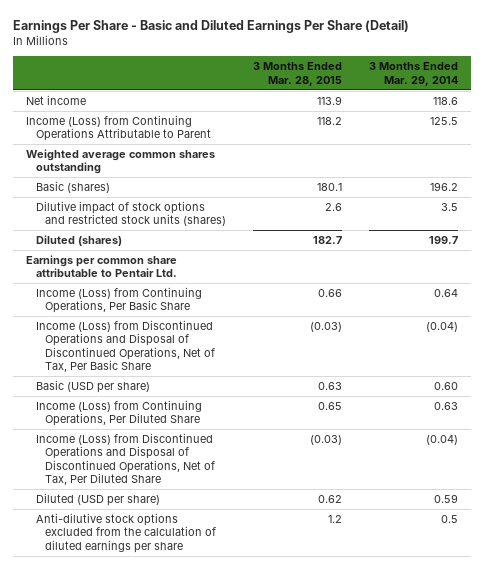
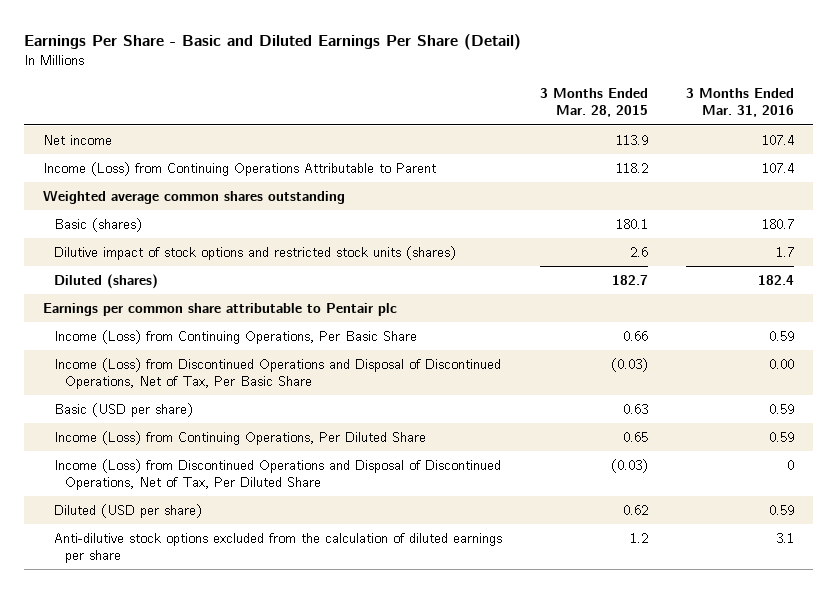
[368,62,458,86] 3 Months Ended Mar. 29, 2014 -> none
none -> [686,88,795,118] 3 Months Ended Mar. 31, 2016
[26,255,178,278] Earnings per common share attributable to Pentair Ltd. -> [43,302,398,316] Earnings per common share attributable to Pentair plc

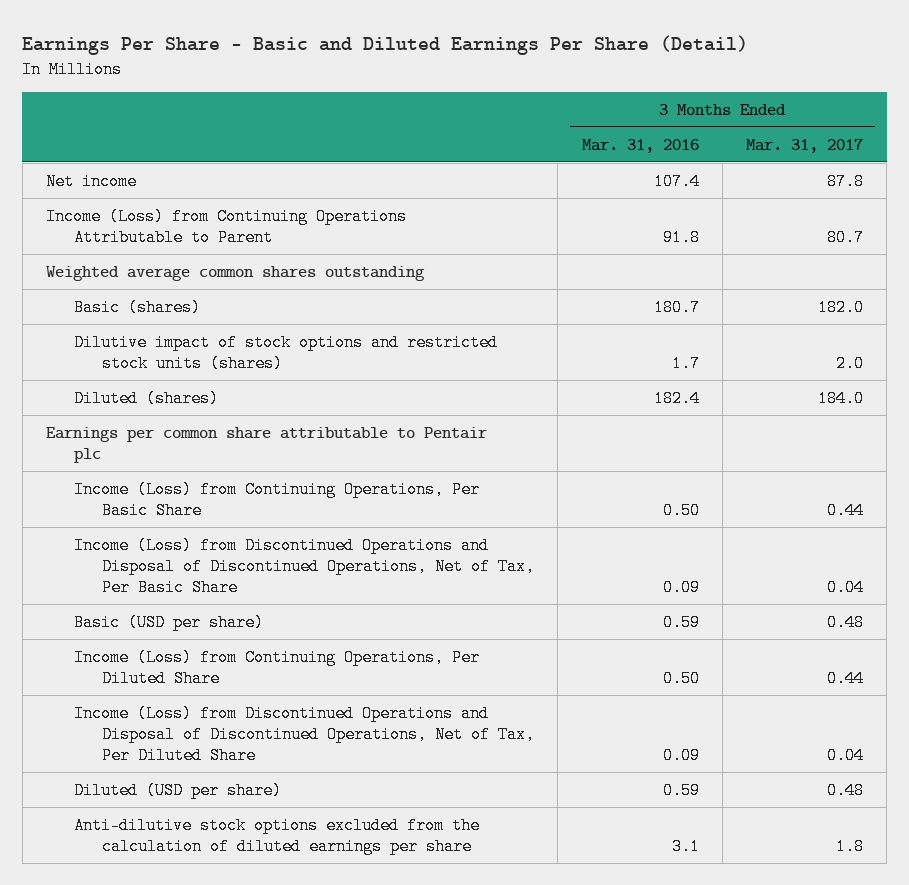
[540,88,649,118] 3 Months Ended Mar. 28, 2015 -> none
none -> [745,138,863,153] Mar. 31, 2017
[762,162,795,173] 107.4 -> [662,228,700,246] 91.8
[769,330,795,341] 0.59 -> [662,501,700,519] 0.50
[769,358,795,369] 0.00 -> [662,578,700,596] 0.09
[769,431,795,442] 0.59 -> [662,669,700,687] 0.50
[787,459,795,470] 0 -> [662,746,700,764] 0.09

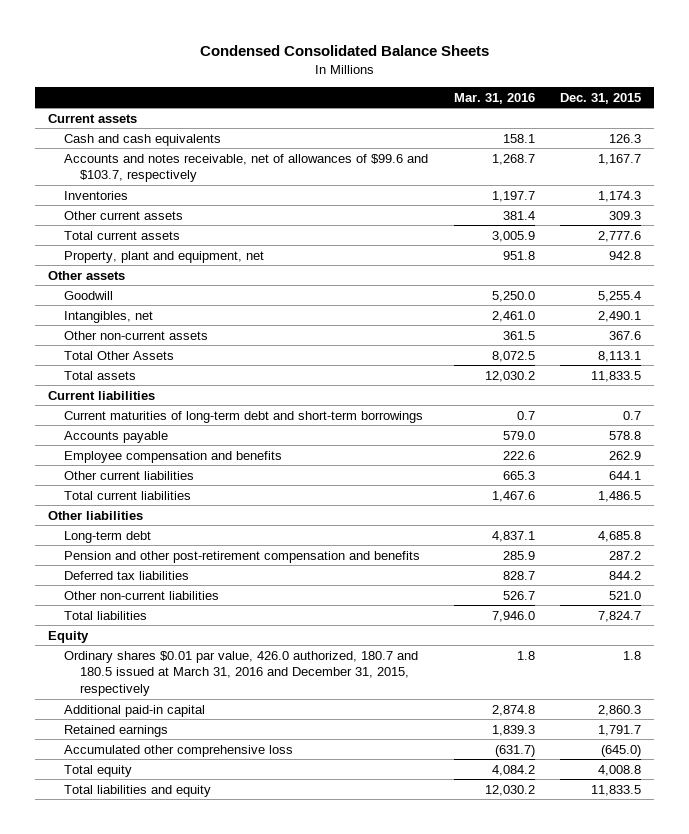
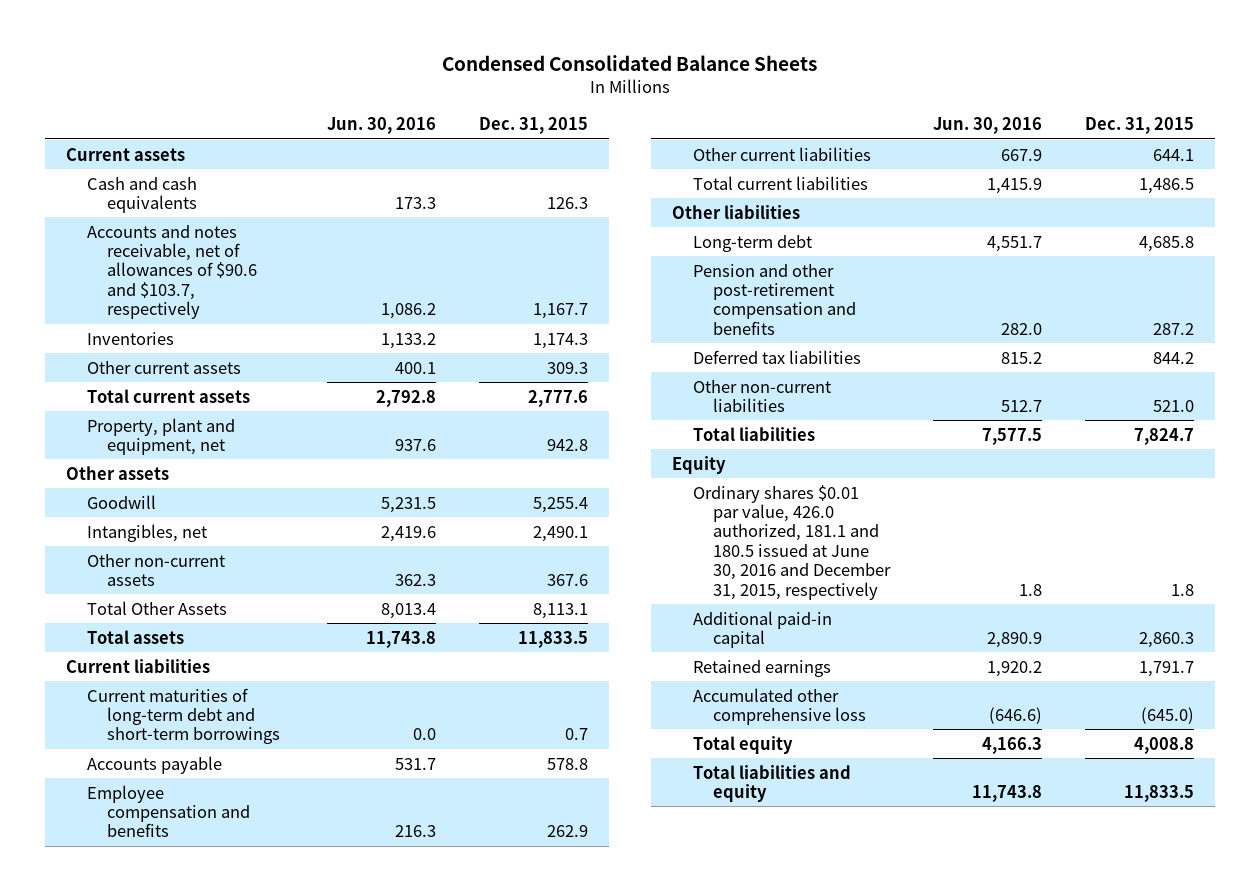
[453,92,535,104] Mar. 31, 2016 -> none
none -> [327,117,437,135] Jun. 30, 2016
[64,153,429,183] Accounts and notes receivable, net of allowances of $99.6 and $103.7, respectively -> [86,224,258,320] Accounts and notes receivable, net of allowances of $90.6 and $103.7, respectively
[64,650,419,697] Ordinary shares $0.01 par value, 426.0 authorized, 180.7 and 180.5 issued at March 31, 2016 and December 31, 2015, respectively -> [692,484,892,600] Ordinary shares $0.01 par value, 426.0 authorized, 181.1 and 180.5 issued at June 30, 2016 and December 31, 2015, respectively

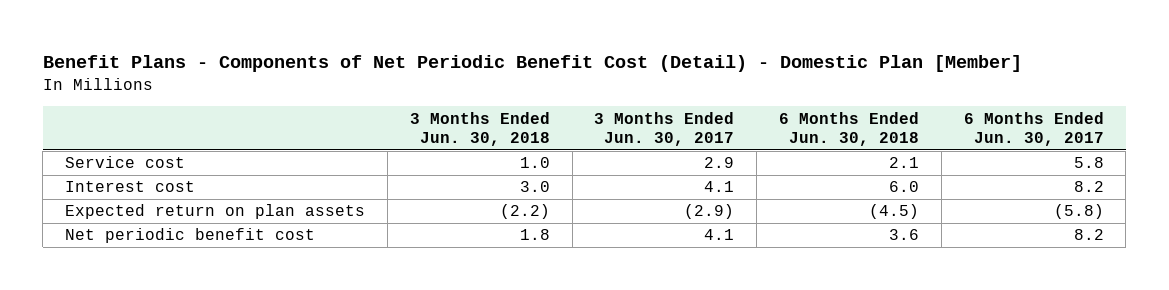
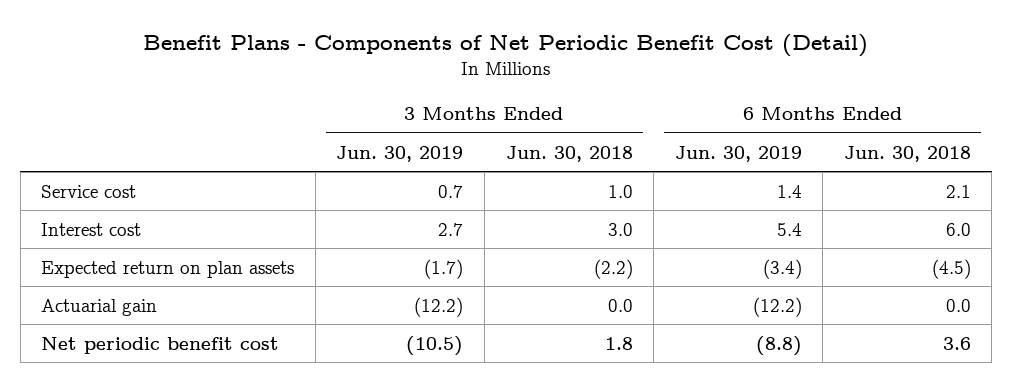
[42,55,1022,73] Benefit Plans - Components of Net Periodic Benefit Cost (Detail) - Domestic Plan [Member] -> [143,33,869,57] Benefit Plans - Components of Net Periodic Benefit Cost (Detail)
[594,111,735,147] 3 Months Ended Jun. 30, 2017 -> none
[963,111,1104,147] 6 Months Ended Jun. 30, 2017 -> none
none -> [336,145,464,162] Jun. 30, 2019
none -> [674,145,802,162] Jun. 30, 2019
none -> [41,298,158,316] Actuarial gain

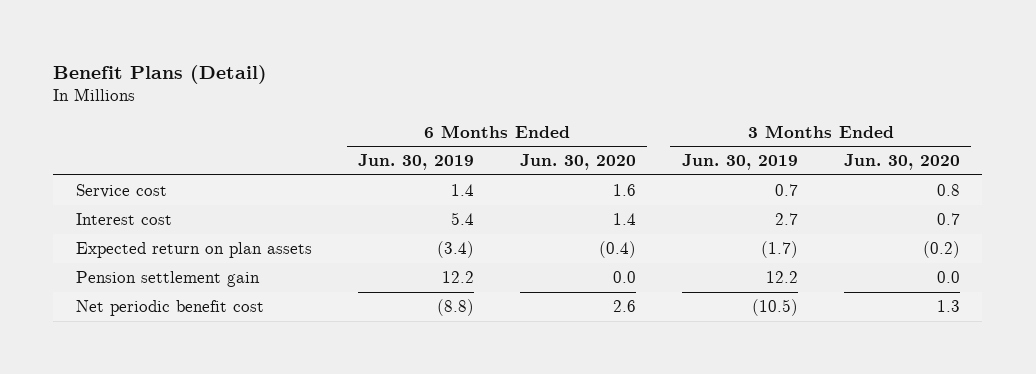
[143,33,869,57] Benefit Plans - Components of Net Periodic Benefit Cost (Detail) -> [53,64,268,84] Benefit Plans (Detail)
[505,145,633,162] Jun. 30, 2018 -> none
[843,145,971,162] Jun. 30, 2018 -> none
none -> [519,154,636,171] Jun. 30, 2020
none -> [843,154,960,171] Jun. 30, 2020
[41,298,158,316] Actuarial gain -> [76,271,261,288] Pension settlement gain
[414,296,464,317] (12.2) -> [765,271,798,284] 12.2
[752,296,802,317] (12.2) -> [442,271,475,284] 12.2

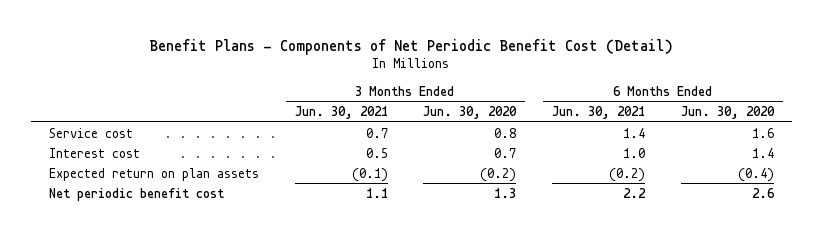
[53,64,268,84] Benefit Plans (Detail) -> [149,38,674,55] Benefit Plans - Components of Net Periodic Benefit Cost (Detail)
[358,154,475,171] Jun. 30, 2019 -> none
[681,154,798,171] Jun. 30, 2019 -> none
none -> [294,106,388,120] Jun. 30, 2021
none -> [552,106,646,120] Jun. 30, 2021
[76,271,261,288] Pension settlement gain -> none

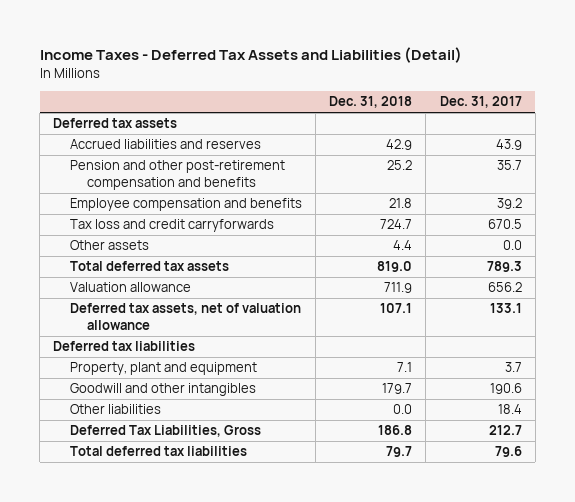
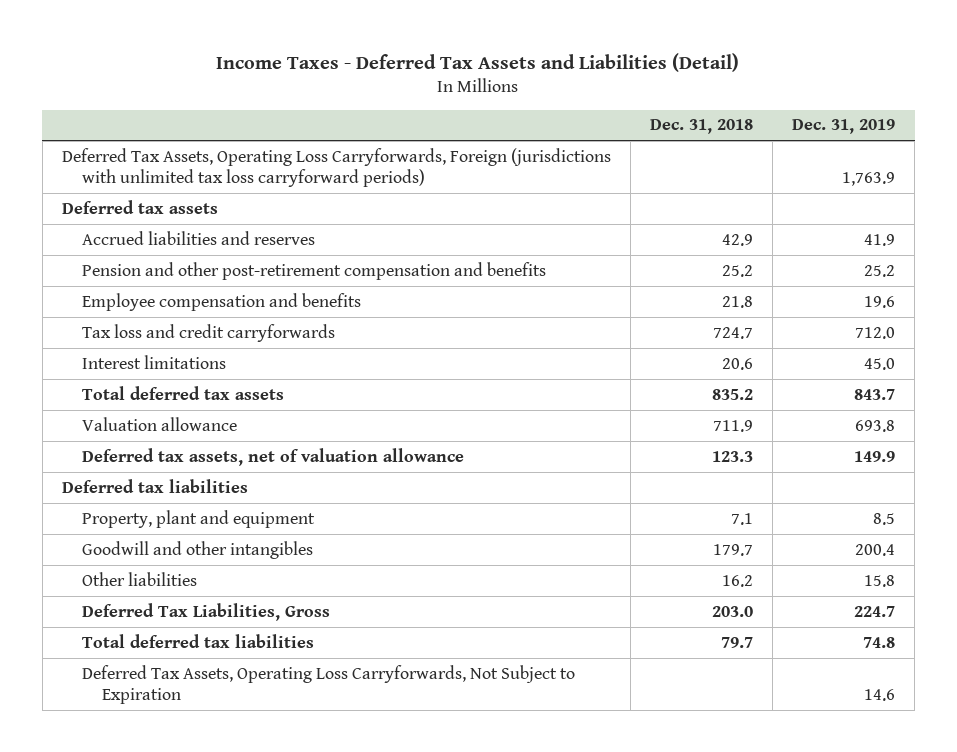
[439,96,522,109] Dec. 31, 2017 -> none
none -> [792,119,896,135] Dec. 31, 2019
none -> [61,147,611,188] Deferred Tax Assets, Operating Loss Carryforwards, Foreign (jurisdictions with unlimited tax loss carryforward periods)
[69,240,149,251] Other assets -> none
none -> [81,354,226,369] Interest limitations
[377,261,413,273] 819.0 -> [711,388,753,400] 835.2
[380,303,413,314] 107.1 -> [711,450,753,462] 123.3
[393,404,413,415] 0.0 -> [721,574,753,587] 16.2
[378,425,413,436] 186.8 -> [711,605,753,617] 203.0
none -> [81,664,575,705] Deferred Tax Assets, Operating Loss Carryforwards, Not Subject to Expiration

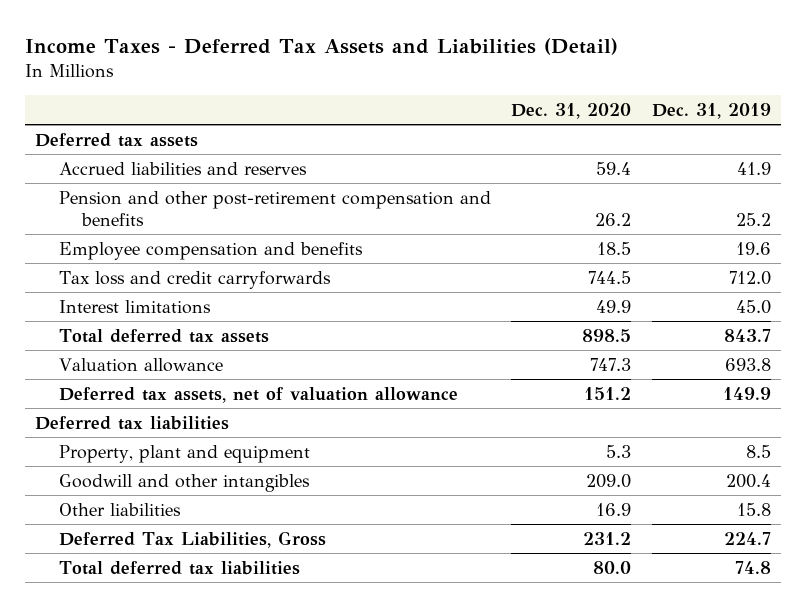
[649,119,753,135] Dec. 31, 2018 -> none
none -> [511,102,632,119] Dec. 31, 2020
[61,147,611,188] Deferred Tax Assets, Operating Loss Carryforwards, Foreign (jurisdictions with unlimited tax loss carryforward periods) -> none
[81,664,575,705] Deferred Tax Assets, Operating Loss Carryforwards, Not Subject to Expiration -> none

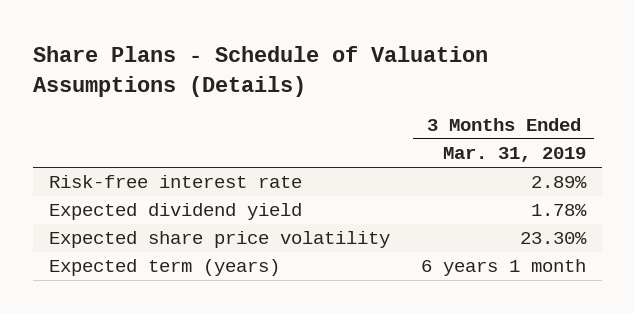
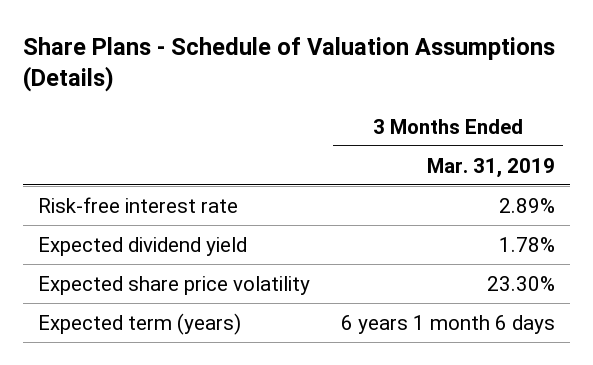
[421,259,587,277] 6 years 1 month -> [340,314,555,334] 6 years 1 month 6 days

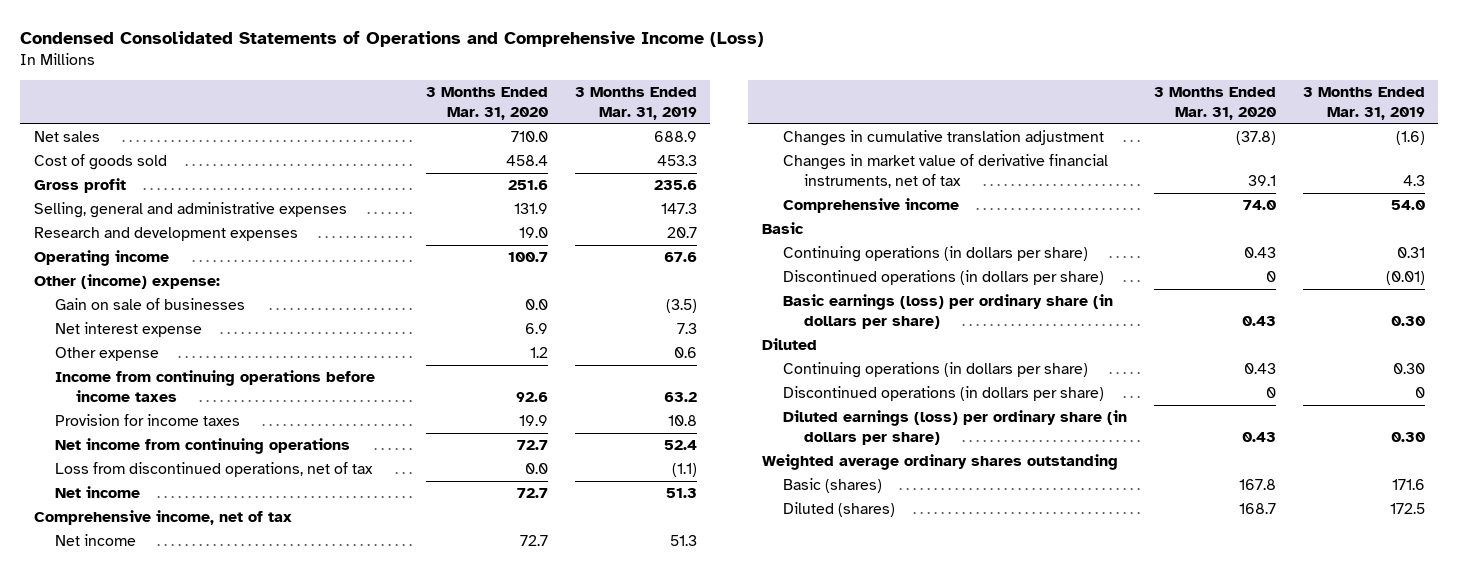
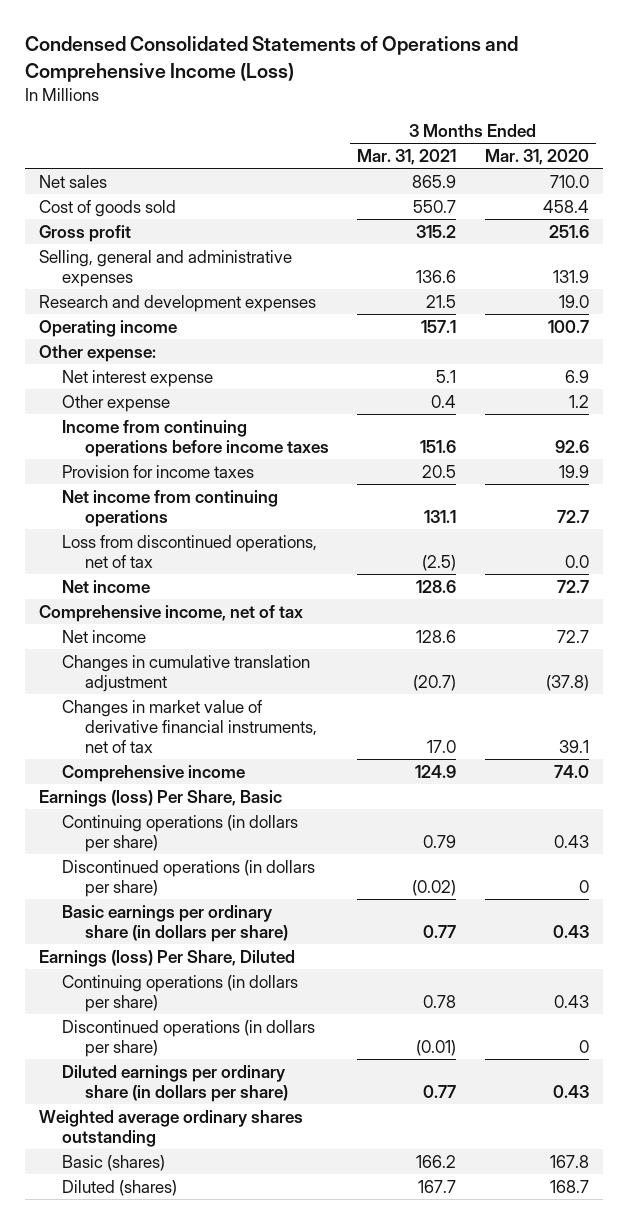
[574,87,697,120] 3 Months Ended Mar. 31, 2019 -> none
none -> [357,148,457,165] Mar. 31, 2021
[54,298,245,311] Gain on sale of businesses -> none
[33,274,220,290] Other (income) expense: -> [39,344,157,362] Other expense:
[761,222,804,235] Basic -> [39,789,283,807] Earnings (loss) Per Share, Basic
[782,294,1113,329] Basic earnings (loss) per ordinary share (in dollars per share) -> [61,904,288,942] Basic earnings per ordinary share (in dollars per share)
[761,338,817,351] Diluted -> [39,949,296,967] Earnings (loss) Per Share, Diluted
[782,410,1127,445] Diluted earnings (loss) per ordinary share (in dollars per share) -> [61,1064,288,1102] Diluted earnings per ordinary share (in dollars per share)

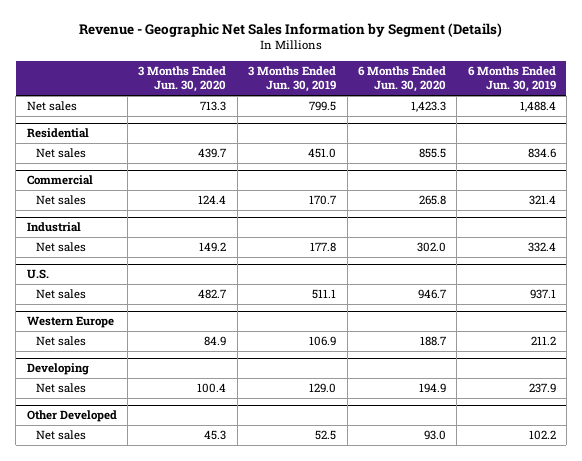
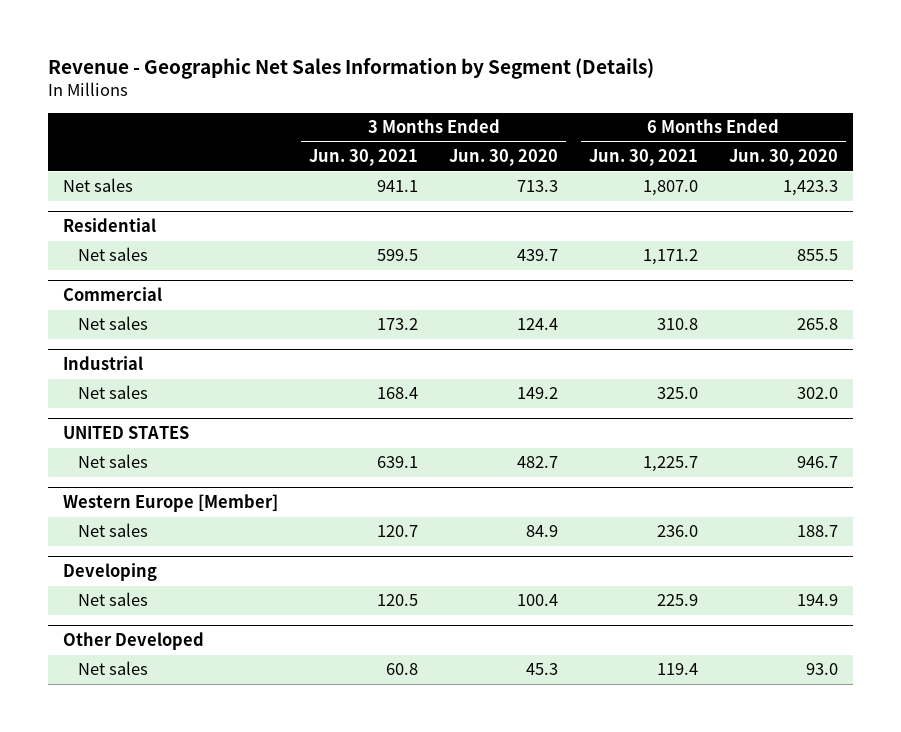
[248,66,337,93] 3 Months Ended Jun. 30, 2019 -> none
[467,66,556,93] 6 Months Ended Jun. 30, 2019 -> none
none -> [309,149,419,167] Jun. 30, 2021
none -> [588,149,698,167] Jun. 30, 2021
[26,269,49,280] U.S. -> [63,426,190,440] UNITED STATES
[26,316,114,329] Western Europe -> [63,494,279,513] Western Europe [Member]

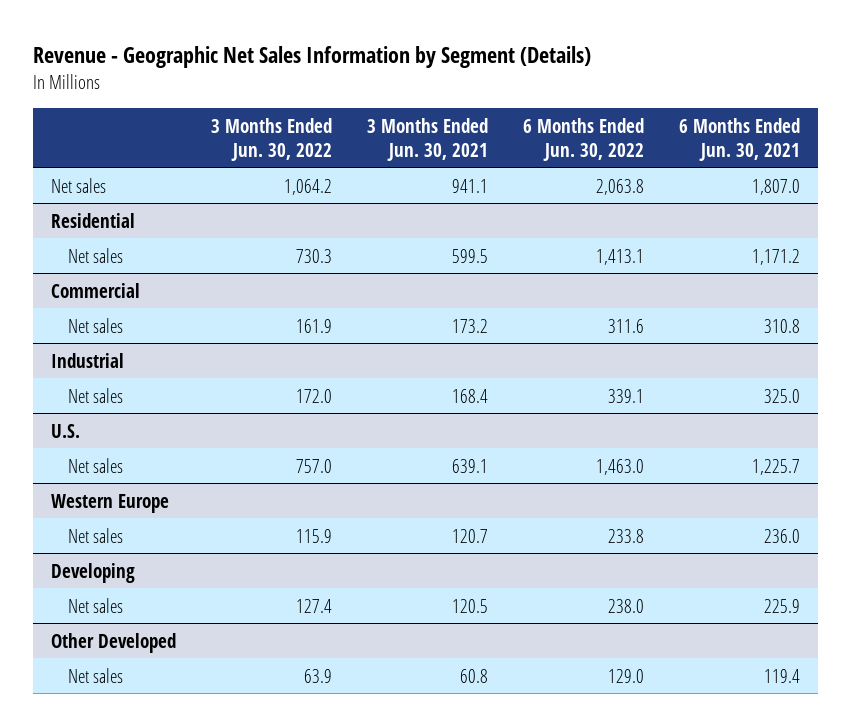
[449,149,559,167] Jun. 30, 2020 -> none
[728,149,838,167] Jun. 30, 2020 -> none
none -> [210,117,332,161] 3 Months Ended Jun. 30, 2022
none -> [523,117,645,161] 6 Months Ended Jun. 30, 2022
[63,426,190,440] UNITED STATES -> [50,423,80,438] U.S.
[63,494,279,513] Western Europe [Member] -> [50,493,169,513] Western Europe

